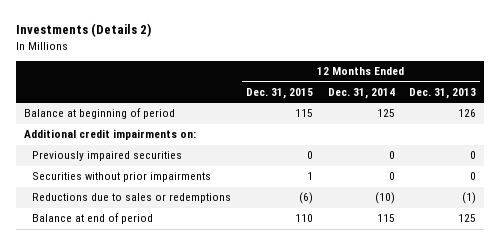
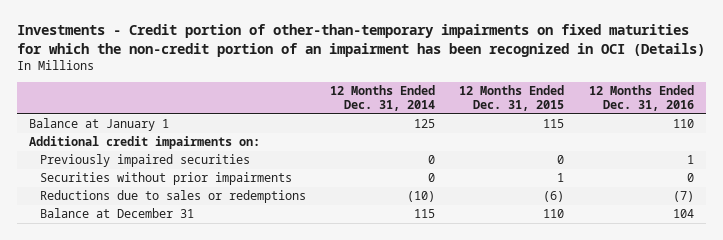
[16,23,152,38] Investments (Details 2) -> [16,24,705,57] Investments - Credit portion of other-than-temporary impairments on fixed maturities for which the non-credit portion of an impairment has been recognized in OCI (Details)
[409,88,477,100] Dec. 31, 2013 -> none
none -> [588,85,694,112] 12 Months Ended Dec. 31, 2016
[23,108,175,120] Balance at beginning of period -> [28,118,169,132] Balance at January 1
[32,213,154,225] Balance at end of period -> [39,208,194,219] Balance at December 31

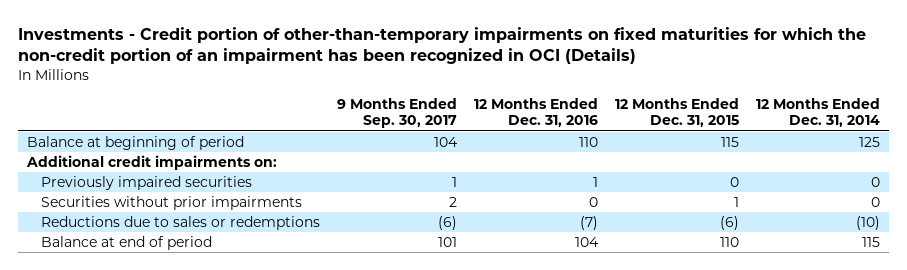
none -> [337,98,458,129] 9 Months Ended Sep. 30, 2017
[28,118,169,132] Balance at January 1 -> [26,136,244,151] Balance at beginning of period
[39,208,194,219] Balance at December 31 -> [41,236,213,251] Balance at end of period

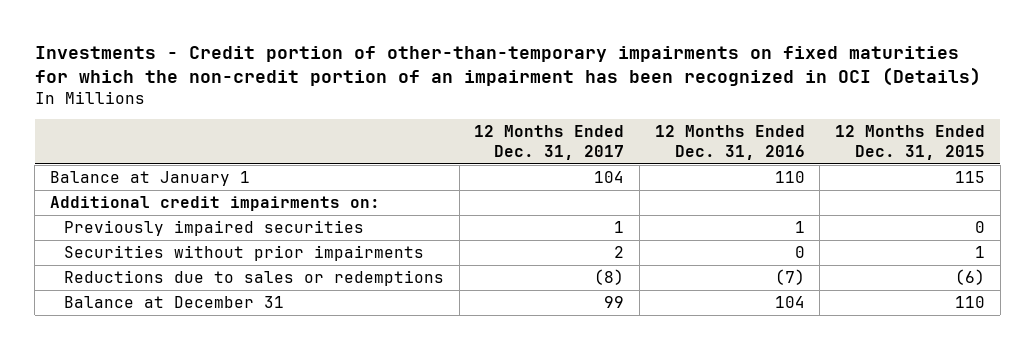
[337,98,458,129] 9 Months Ended Sep. 30, 2017 -> none
[756,98,881,128] 12 Months Ended Dec. 31, 2014 -> none
none -> [474,125,625,160] 12 Months Ended Dec. 31, 2017
[26,136,244,151] Balance at beginning of period -> [49,171,250,187] Balance at January 1
[41,236,213,251] Balance at end of period -> [63,296,284,309] Balance at December 31

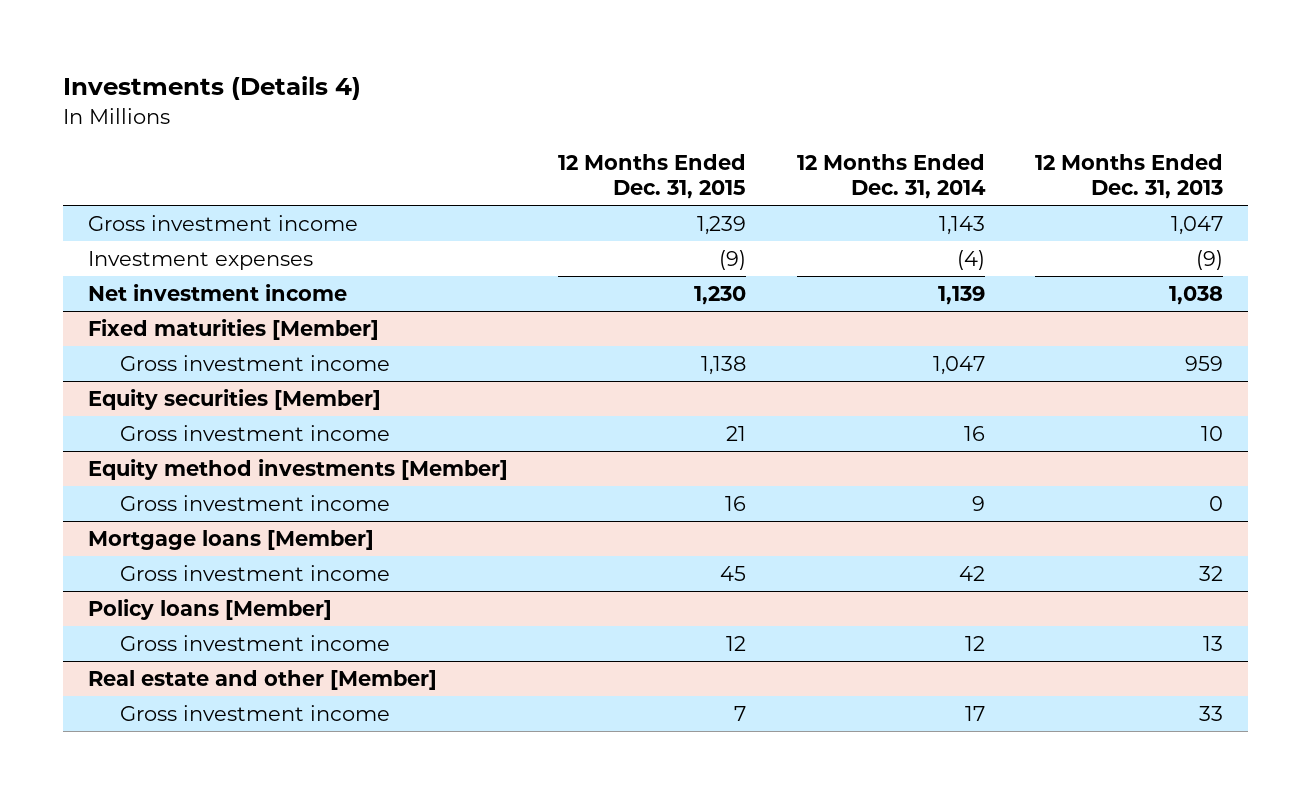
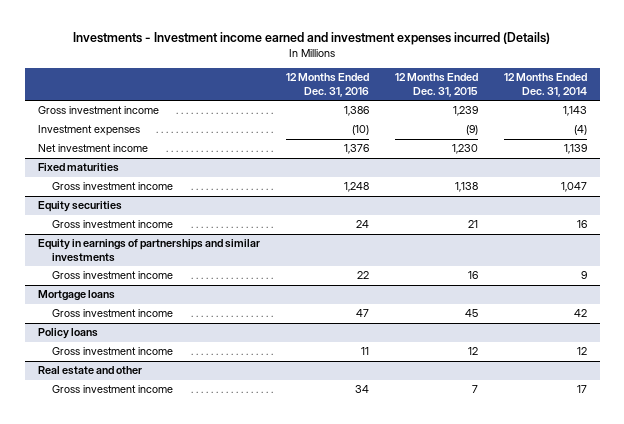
[62,76,361,101] Investments (Details 4) -> [73,31,551,45] Investments - Investment income earned and investment expenses incurred (Details)
[1034,154,1223,199] 12 Months Ended Dec. 31, 2013 -> none
none -> [285,73,369,97] 12 Months Ended Dec. 31, 2016
[87,319,379,341] Fixed maturities [Member] -> [37,163,119,173] Fixed maturities
[87,389,381,411] Equity securities [Member] -> [37,201,122,213] Equity securities
[87,459,508,481] Equity method investments [Member] -> [37,239,260,263] Equity in earnings of partnerships and similar investments
[87,530,374,551] Mortgage loans [Member] -> [37,290,115,302] Mortgage loans
[87,599,332,621] Policy loans [Member] -> [37,328,98,340] Policy loans
[87,670,437,691] Real estate and other [Member] -> [37,366,142,376] Real estate and other

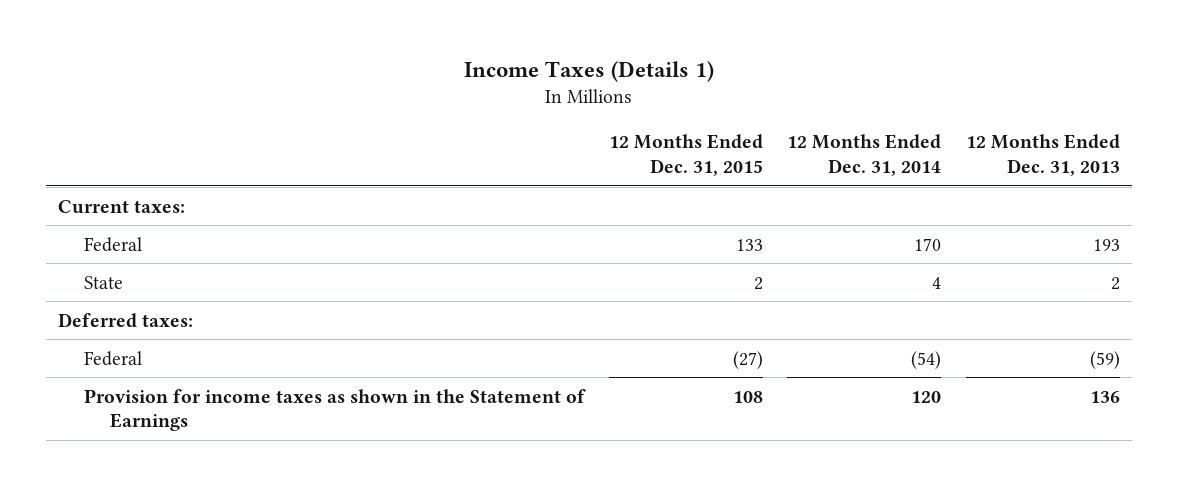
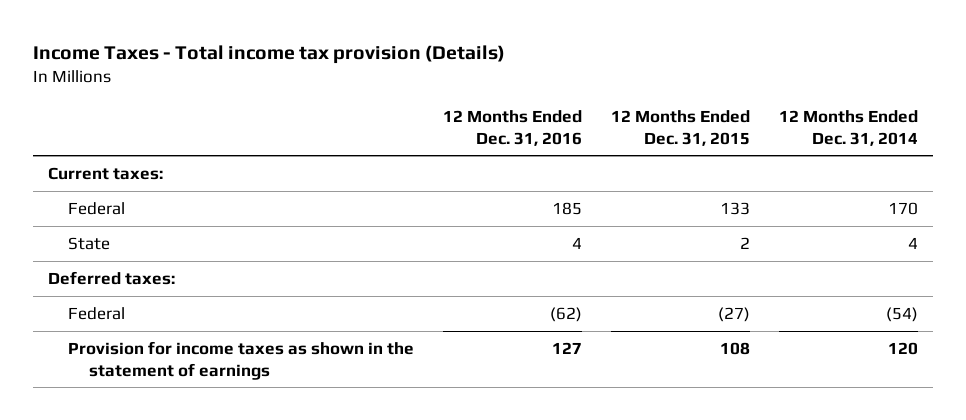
[464,60,715,82] Income Taxes (Details 1) -> [33,45,506,65] Income Taxes - Total income tax provision (Details)
[965,134,1120,176] 12 Months Ended Dec. 31, 2013 -> none
none -> [443,109,583,146] 12 Months Ended Dec. 31, 2016
[84,388,587,432] Provision for income taxes as shown in the Statement of Earnings -> [68,340,415,380] Provision for income taxes as shown in the statement of earnings

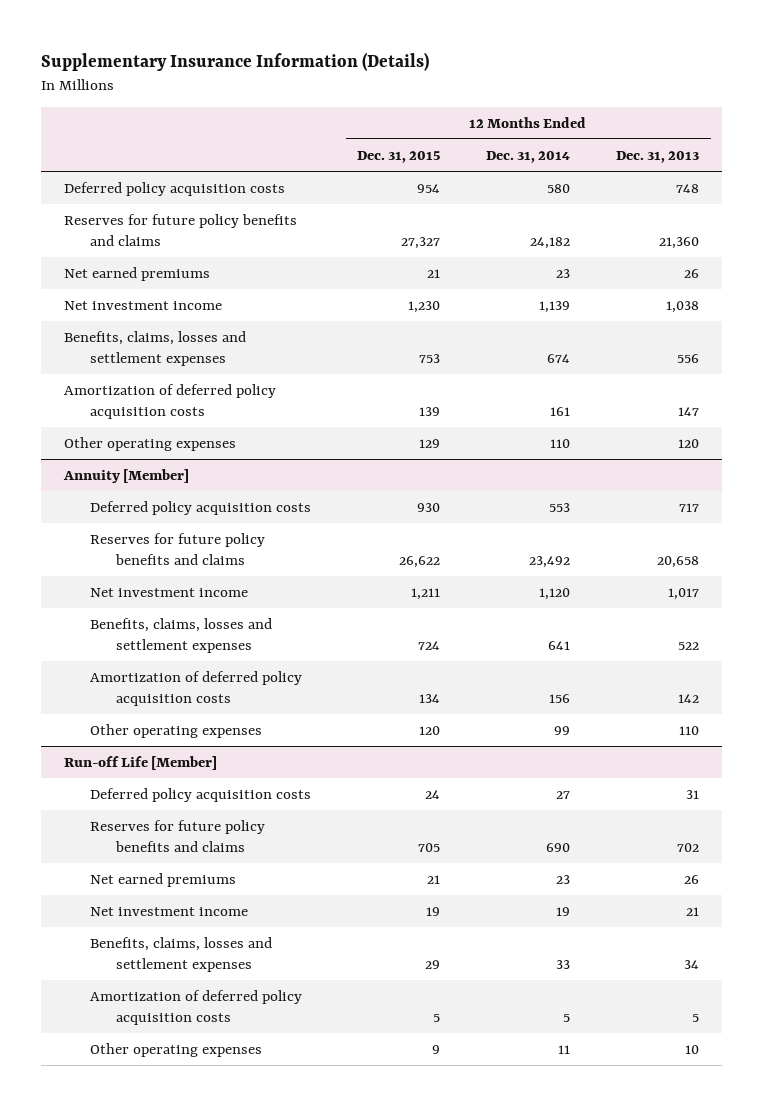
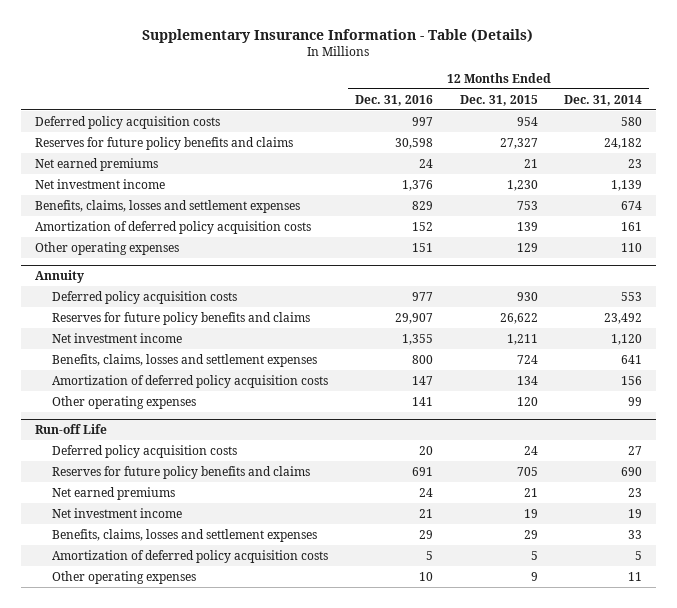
[40,51,429,71] Supplementary Insurance Information (Details) -> [142,28,534,43] Supplementary Insurance Information - Table (Details)
[616,150,700,163] Dec. 31, 2013 -> none
none -> [354,94,433,106] Dec. 31, 2016
[62,469,189,484] Annuity [Member] -> [34,270,84,284] Annuity
[63,756,217,771] Run-off Life [Member] -> [34,424,107,435] Run-off Life

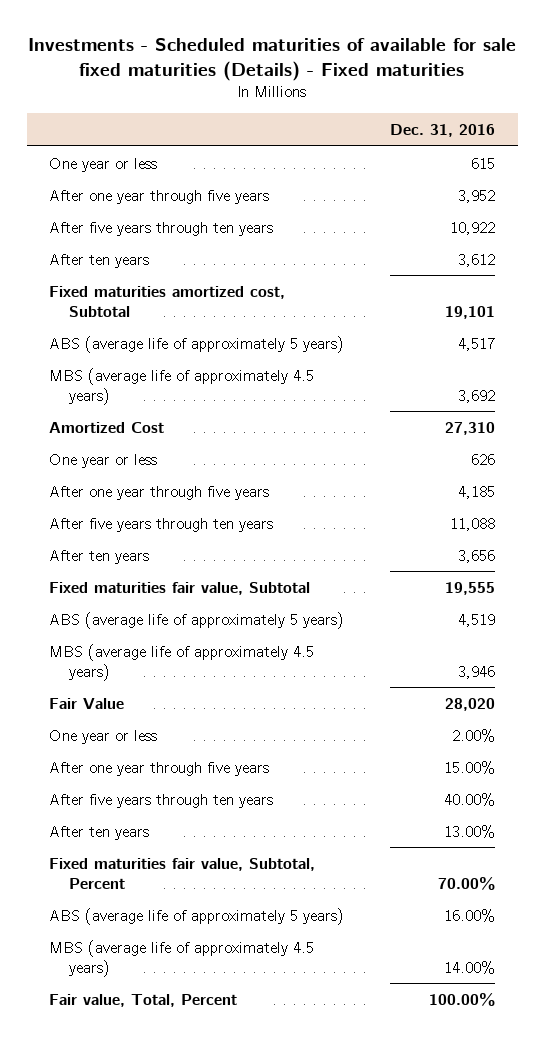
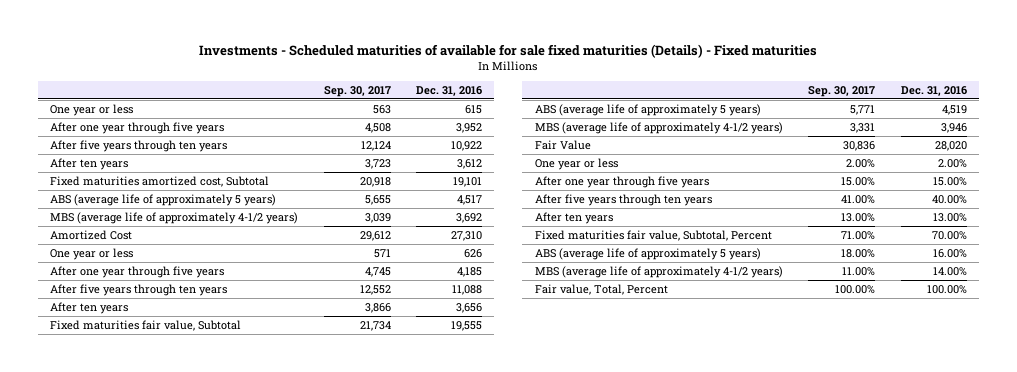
none -> [323,85,391,97] Sep. 30, 2017
[49,367,315,405] MBS (average life of approximately 4.5 years) -> [50,211,299,224] MBS (average life of approximately 4-1/2 years)
[49,643,315,681] MBS (average life of approximately 4.5 years) -> [534,121,783,134] MBS (average life of approximately 4-1/2 years)
[49,939,315,977] MBS (average life of approximately 4.5 years) -> [534,265,783,278] MBS (average life of approximately 4-1/2 years)

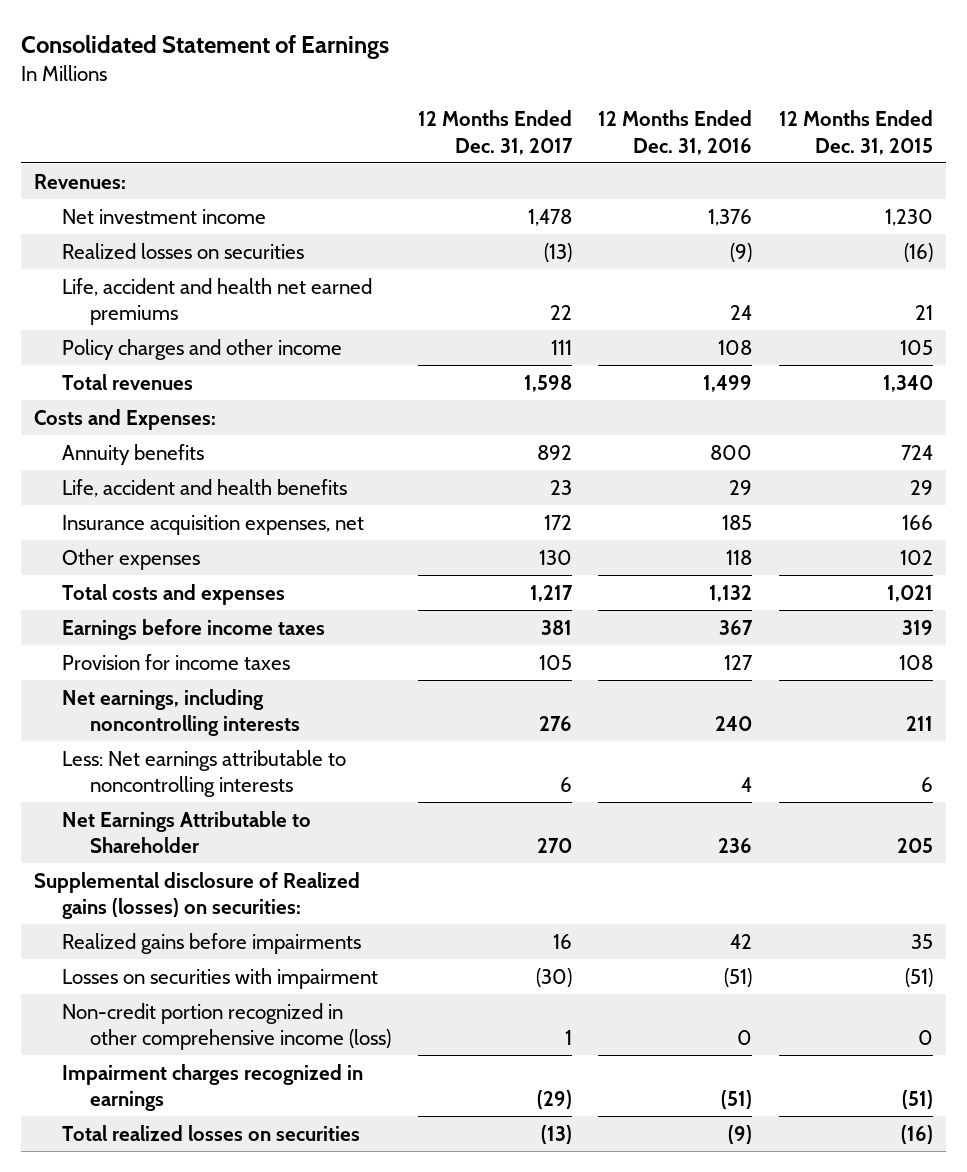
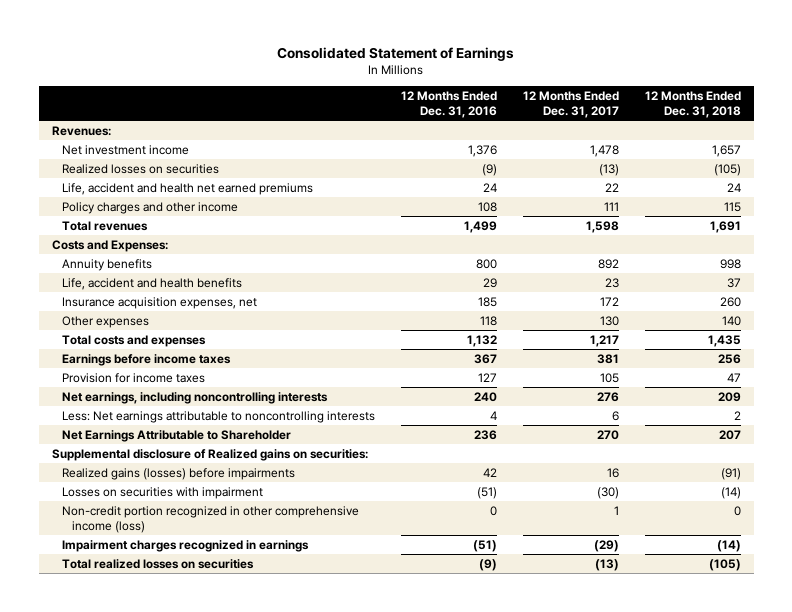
[778,110,933,155] 12 Months Ended Dec. 31, 2015 -> none
none -> [644,91,741,118] 12 Months Ended Dec. 31, 2018
[34,871,361,919] Supplemental disclosure of Realized gains (losses) on securities: -> [51,448,368,461] Supplemental disclosure of Realized gains on securities:
[62,932,362,954] Realized gains before impairments -> [61,467,295,480] Realized gains (losses) before impairments

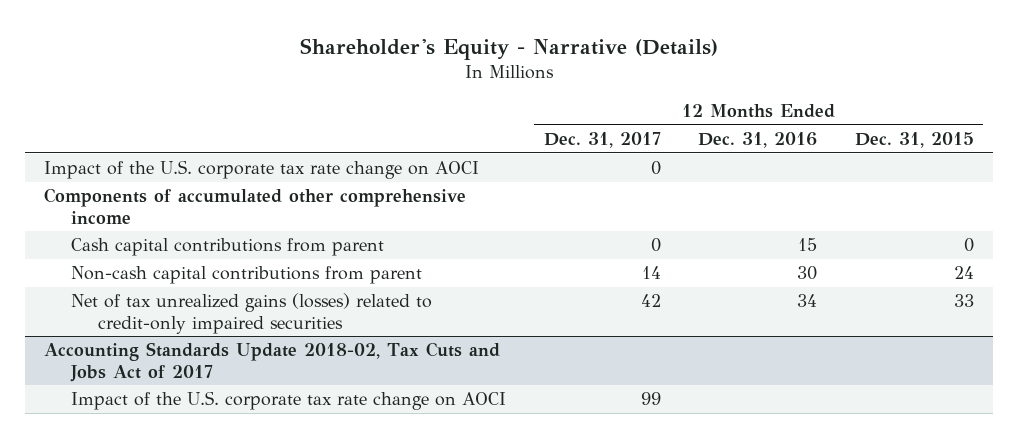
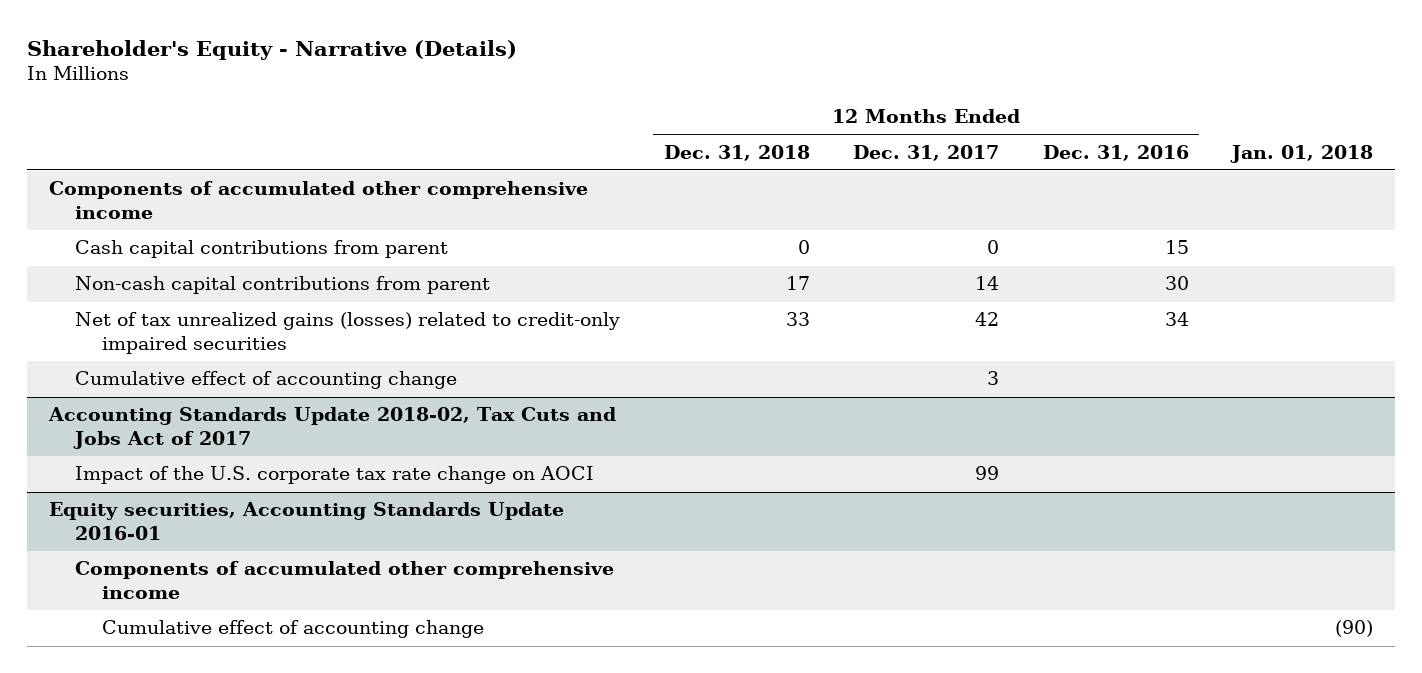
[854,131,974,148] Dec. 31, 2015 -> none
none -> [663,144,810,161] Dec. 31, 2018
none -> [1229,144,1373,163] Jan. 01, 2018
[44,160,480,180] Impact of the U.S. corporate tax rate change on AOCI -> none
none -> [75,371,458,390] Cumulative effect of accounting change
none -> [48,502,564,541] Equity securities, Accounting Standards Update 2016-01
none -> [75,561,615,600] Components of accumulated other comprehensive income
none -> [101,620,484,639] Cumulative effect of accounting change

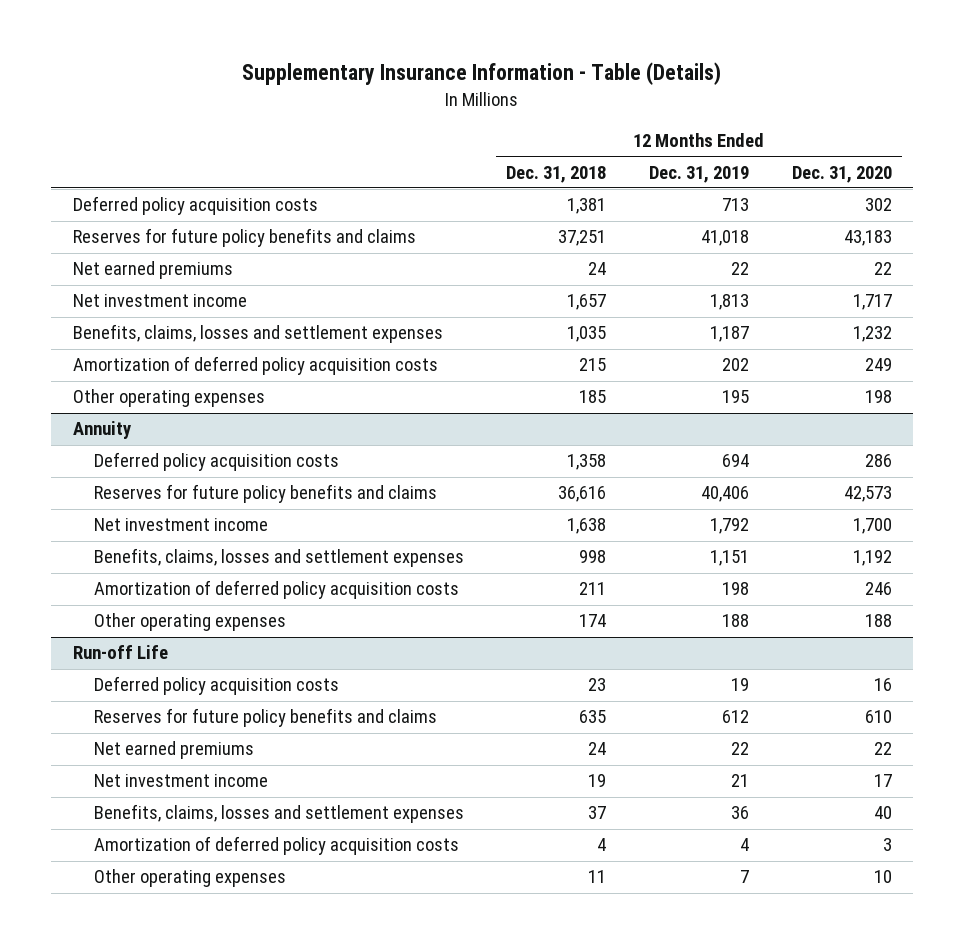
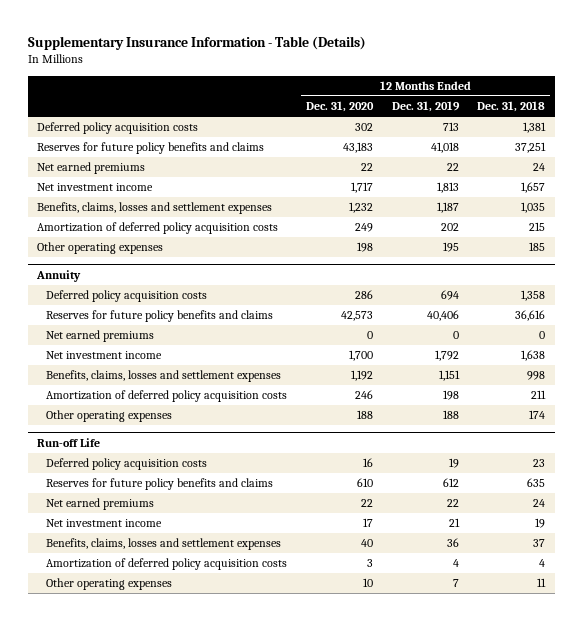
none -> [46,330,155,343] Net earned premiums

